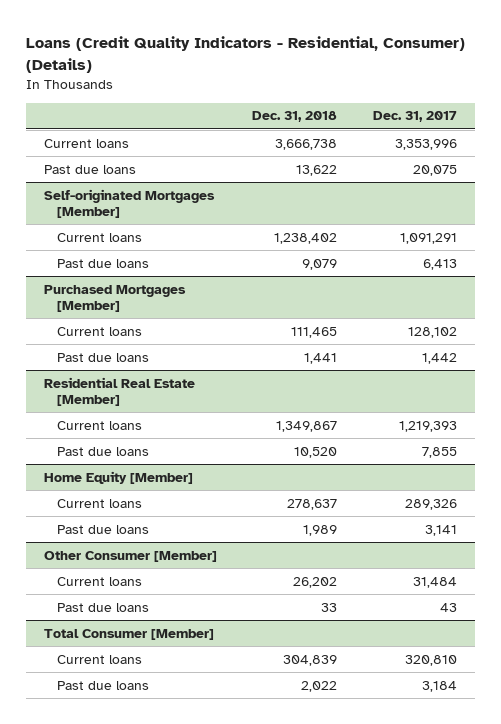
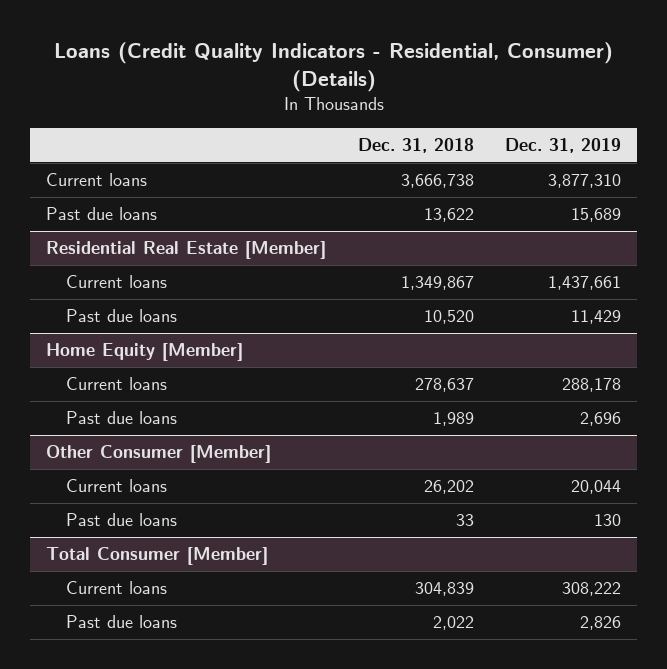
[372,111,457,123] Dec. 31, 2017 -> none
none -> [505,137,622,153] Dec. 31, 2019
[43,188,215,218] Self-originated Mortgages [Member] -> none
[56,232,142,242] Current loans -> none
[56,258,149,268] Past due loans -> none
[43,284,186,312] Purchased Mortgages [Member] -> none
[56,326,142,336] Current loans -> none
[56,352,149,362] Past due loans -> none

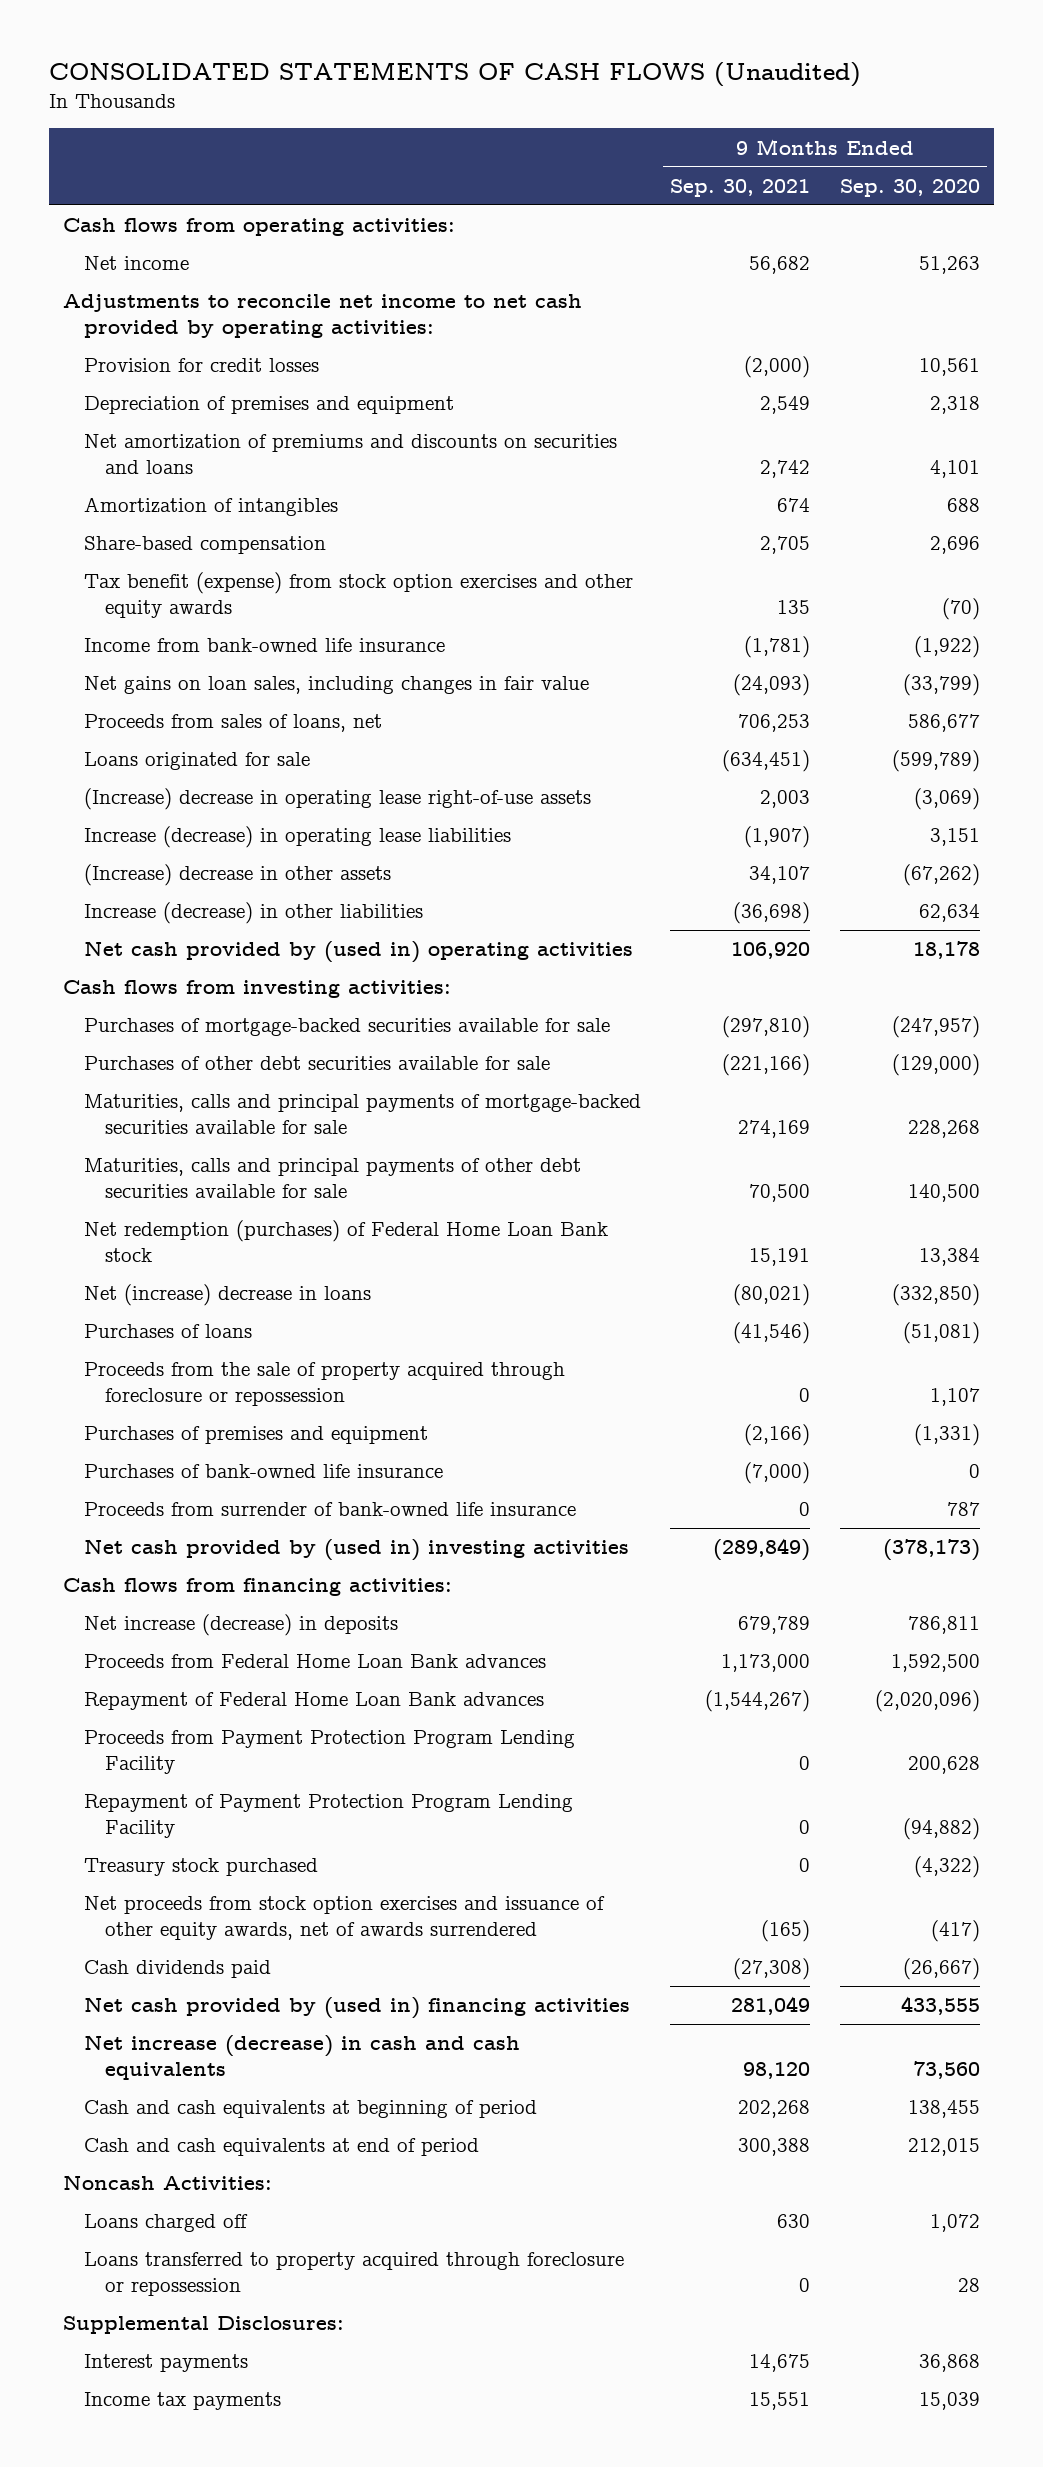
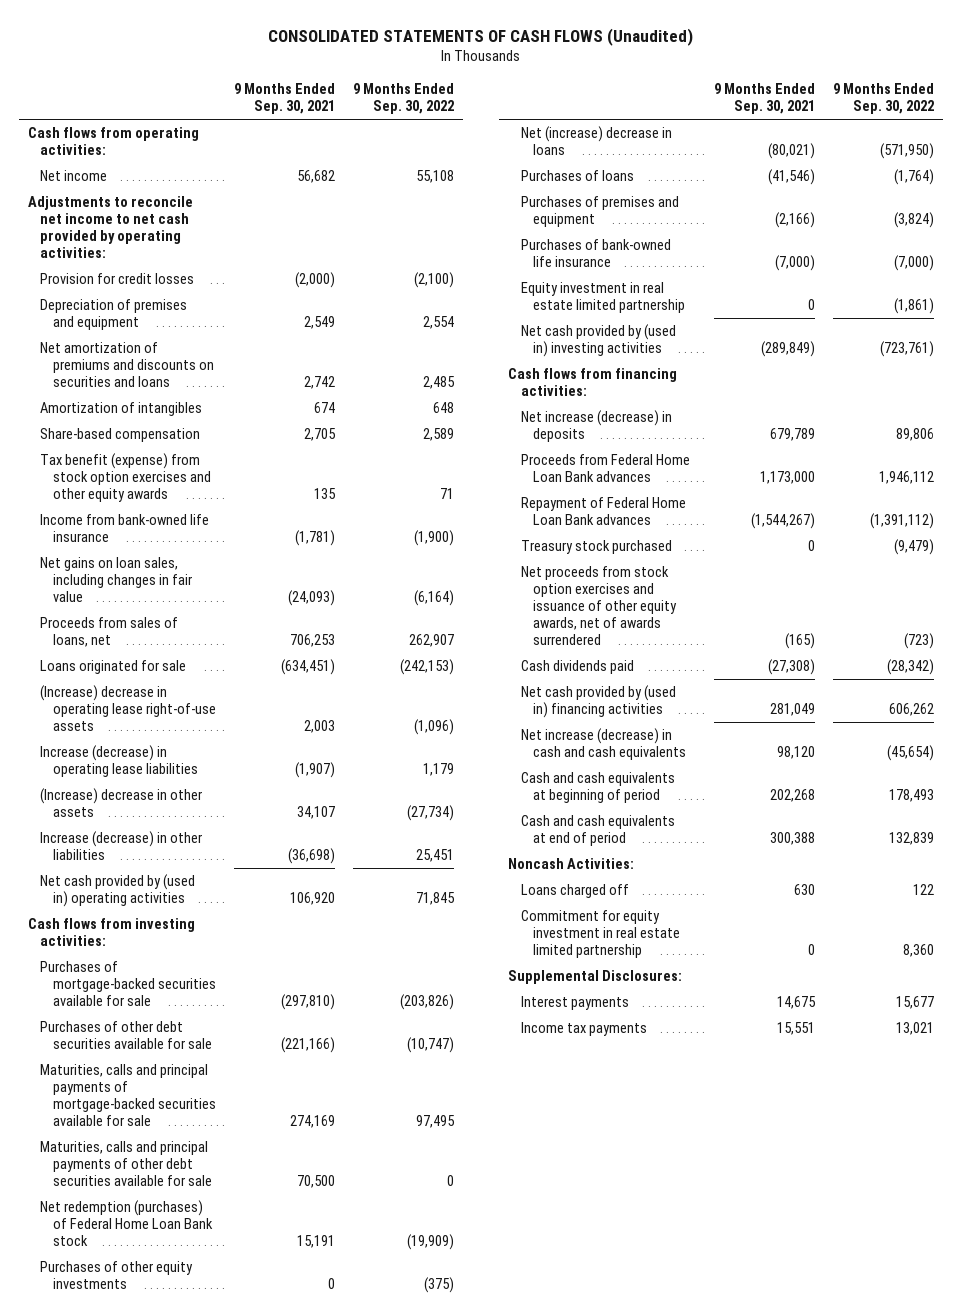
[839,178,980,197] Sep. 30, 2020 -> none
none -> [352,83,454,115] 9 Months Ended Sep. 30, 2022
none -> [40,1261,194,1290] Purchases of other equity investments
[84,1362,566,1406] Proceeds from the sale of property acquired through foreclosure or repossession -> none
[84,1502,577,1517] Proceeds from surrender of bank-owned life insurance -> none
none -> [520,282,686,314] Equity investment in real estate limited partnership
[84,1730,576,1774] Proceeds from Payment Protection Program Lending Facility -> none
[84,1794,574,1838] Repayment of Payment Protection Program Lending Facility -> none
[84,2252,625,2296] Loans transferred to property acquired through foreclosure or repossession -> none
none -> [520,910,681,959] Commitment for equity investment in real estate limited partnership

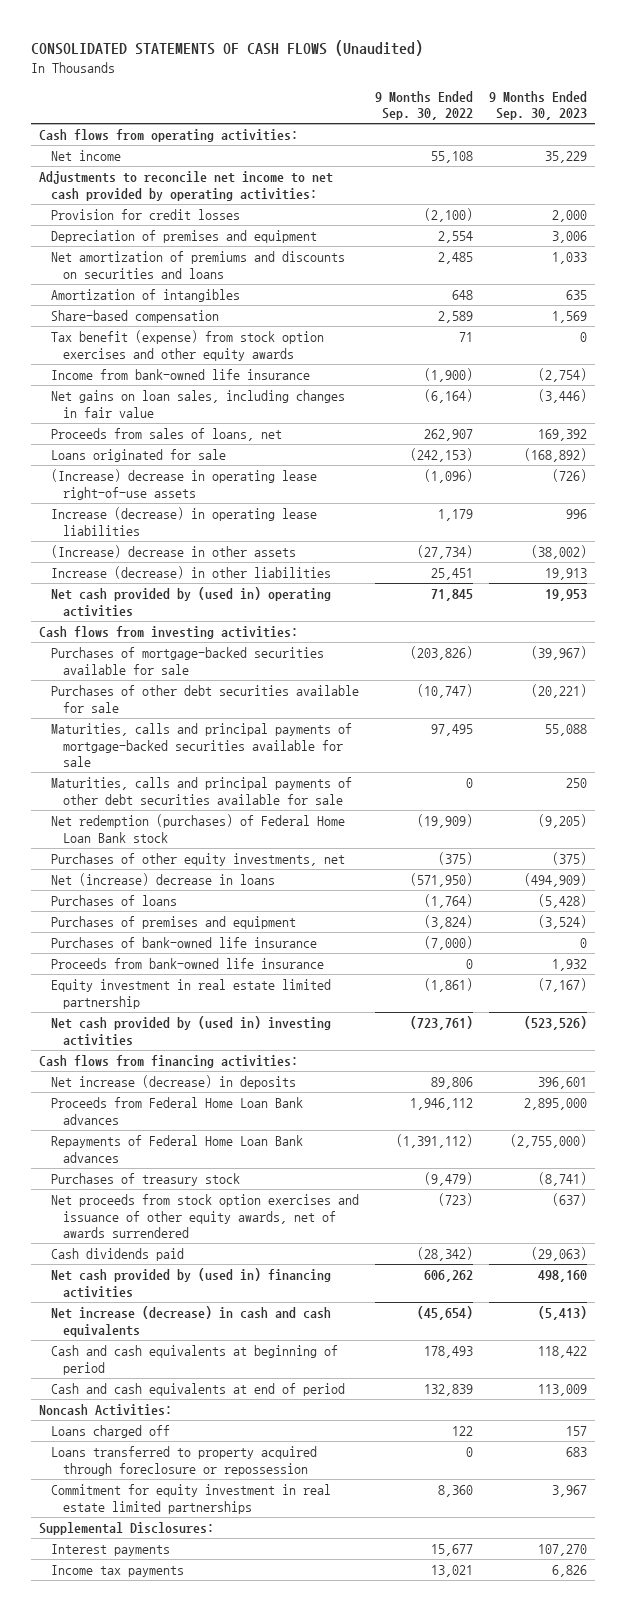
[233,83,335,115] 9 Months Ended Sep. 30, 2021 -> none
none -> [489,90,588,121] 9 Months Ended Sep. 30, 2023
[40,1261,194,1290] Purchases of other equity investments -> [51,853,346,867] Purchases of other equity investments, net
none -> [51,958,325,970] Proceeds from bank-owned life insurance
[520,497,686,526] Repayment of Federal Home Loan Bank advances -> [51,1135,304,1163] Repayments of Federal Home Loan Bank advances
[520,540,672,555] Treasury stock purchased -> [51,1173,241,1187] Purchases of treasury stock
none -> [51,1446,318,1476] Loans transferred to property acquired through foreclosure or repossession
[520,910,681,959] Commitment for equity investment in real estate limited partnership -> [51,1484,332,1514] Commitment for equity investment in real estate limited partnerships

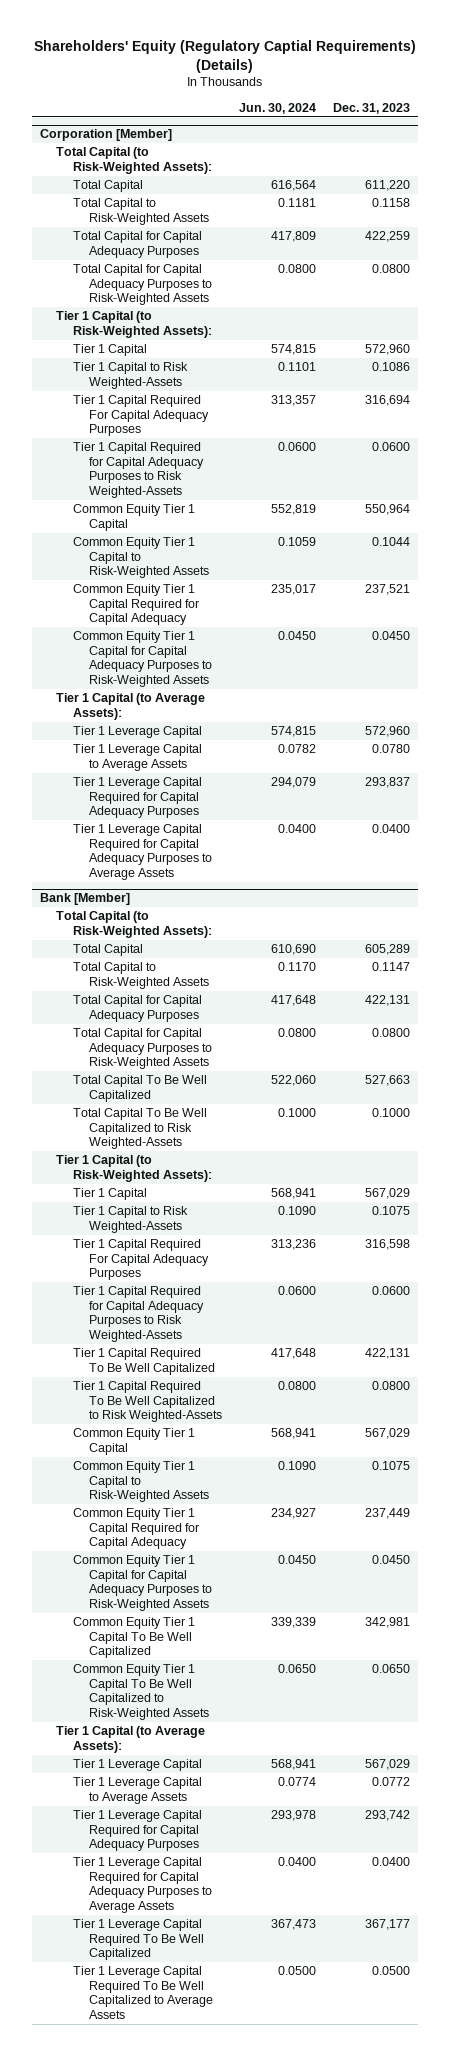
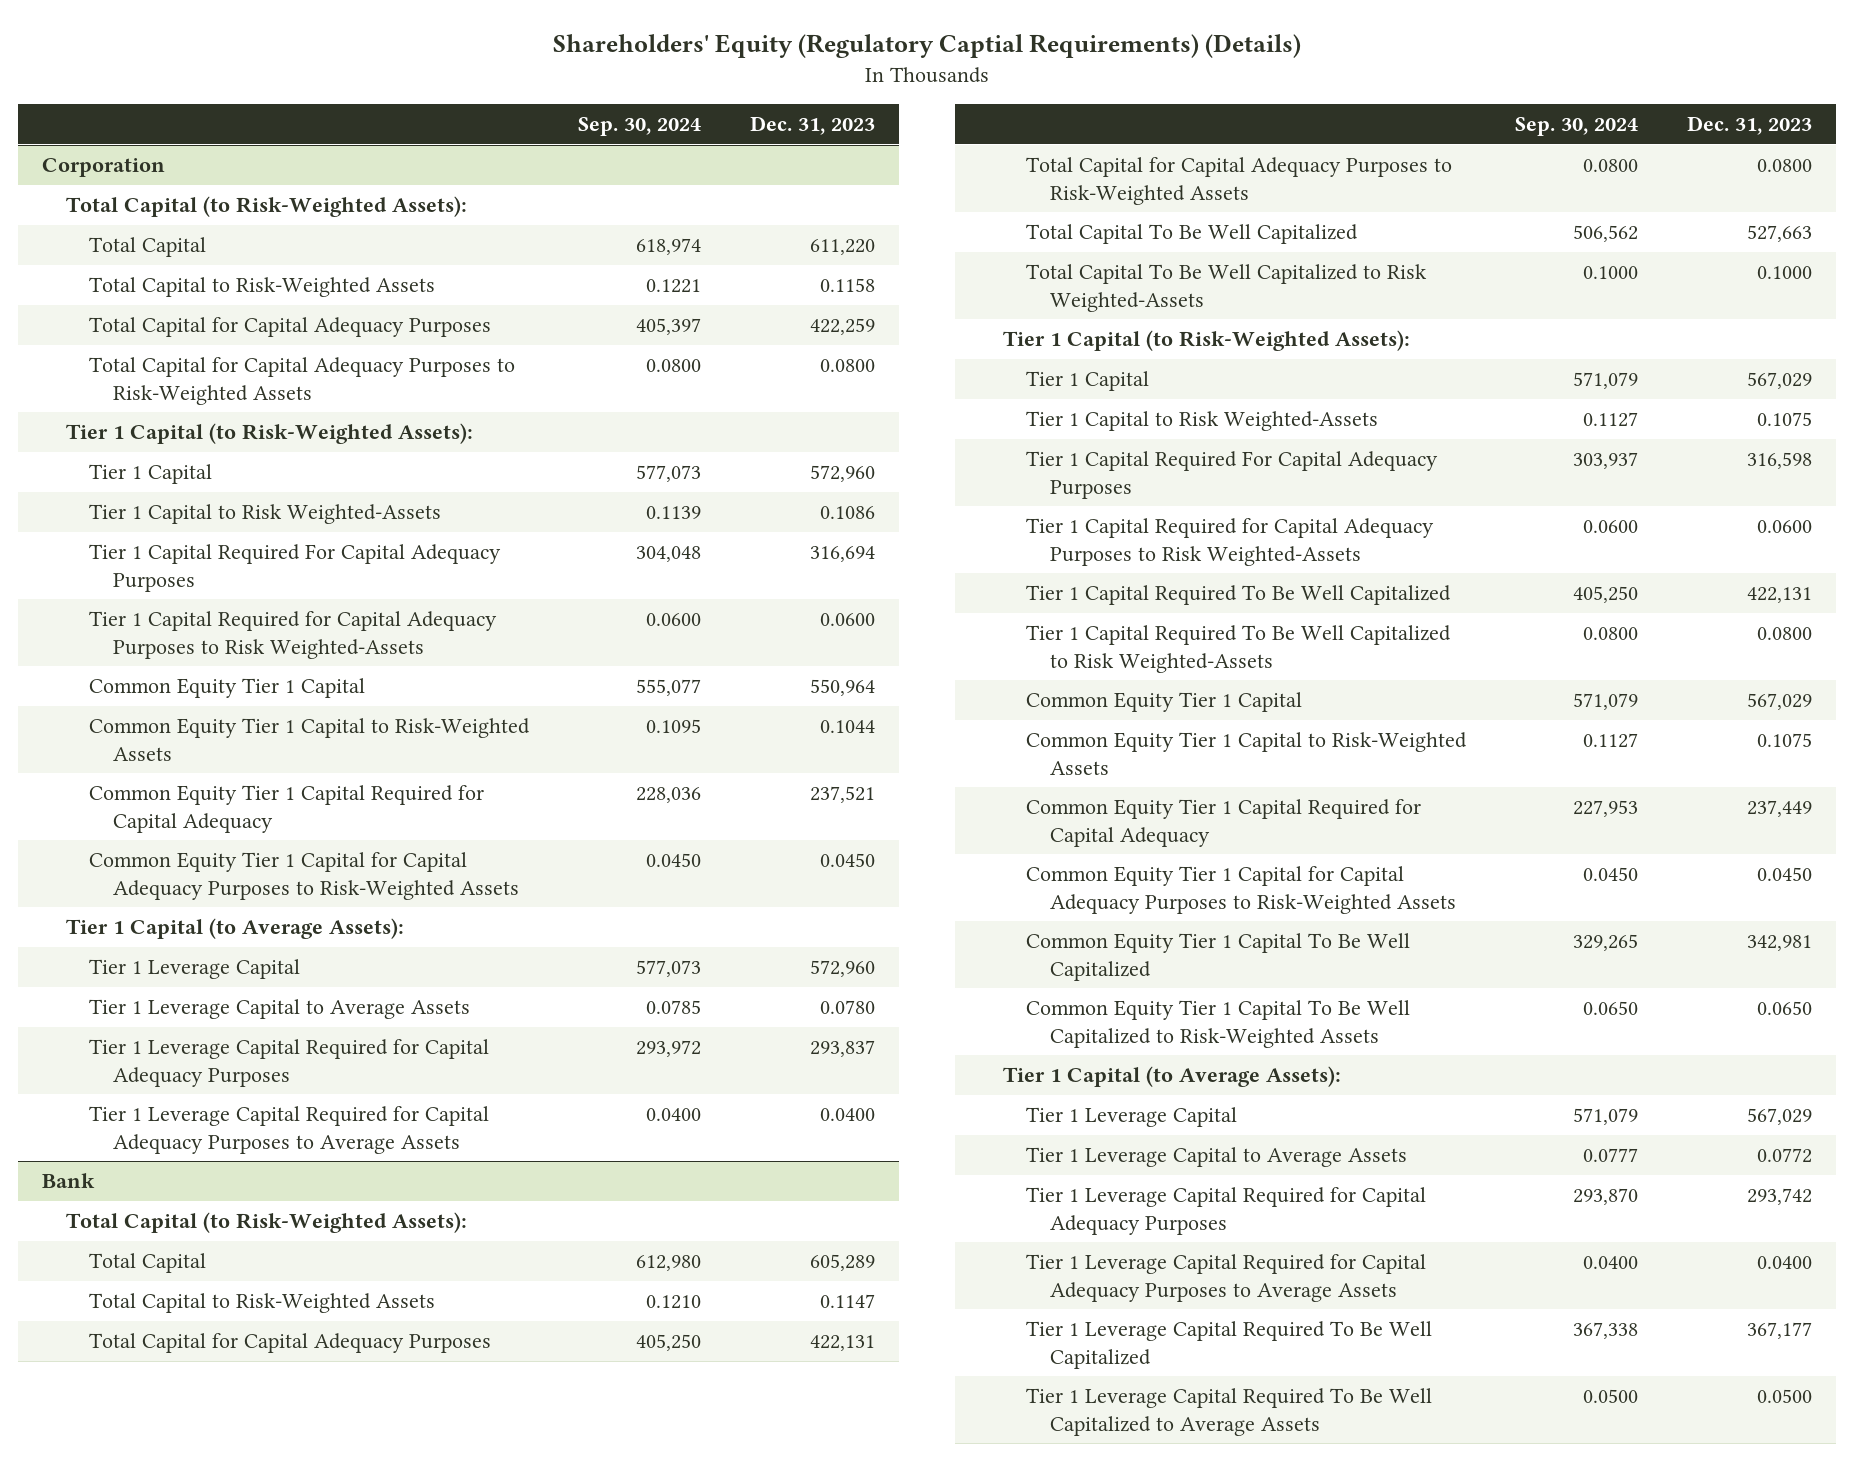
[238,102,316,114] Jun. 30, 2024 -> none
none -> [578,117,702,137] Sep. 30, 2024
[40,129,173,142] Corporation [Member] -> [42,158,166,178] Corporation
[40,893,131,906] Bank [Member] -> [42,1173,96,1189] Bank

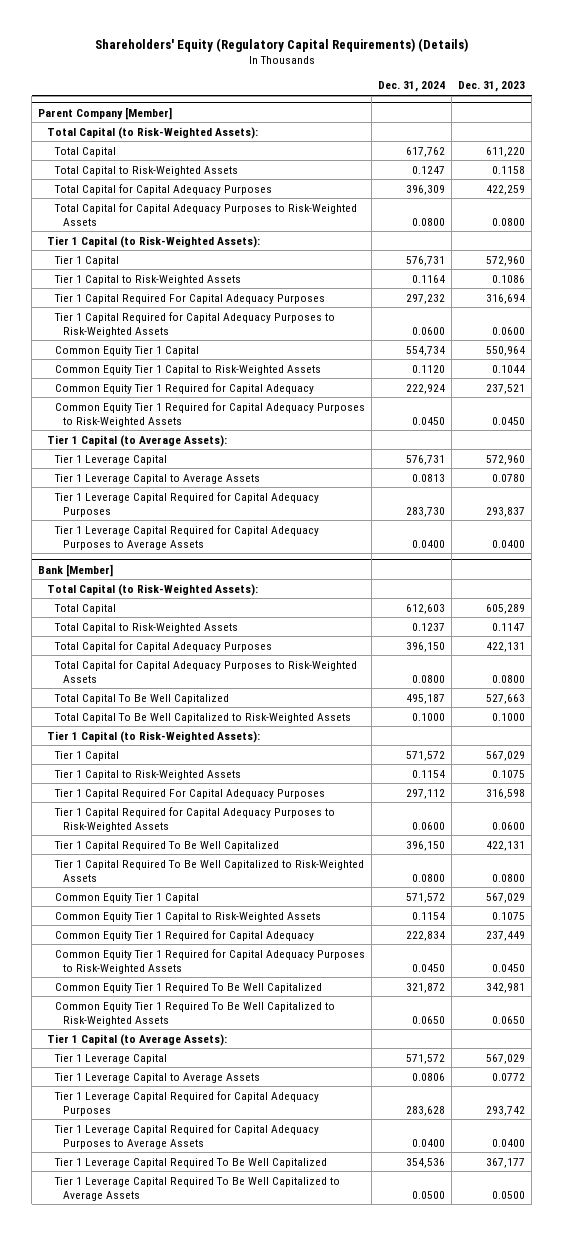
[553,34,1302,59] Shareholders' Equity (Regulatory Captial Requirements) (Details) -> [94,38,468,53] Shareholders' Equity (Regulatory Capital Requirements) (Details)
[578,117,702,137] Sep. 30, 2024 -> none
none -> [378,81,446,93] Dec. 31, 2024
[42,158,166,178] Corporation -> [38,106,173,120] Parent Company [Member]
[89,504,442,525] Tier 1 Capital to Risk Weighted-Assets -> [53,274,241,285] Tier 1 Capital to Risk-Weighted Assets
[89,611,498,659] Tier 1 Capital Required for Capital Adequacy Purposes to Risk Weighted-Assets -> [53,311,335,337] Tier 1 Capital Required for Capital Adequacy Purposes to Risk-Weighted Assets
[89,785,485,833] Common Equity Tier 1 Capital Required for Capital Adequacy -> [54,382,314,394] Common Equity Tier 1 Required for Capital Adequacy
[89,852,519,900] Common Equity Tier 1 Capital for Capital Adequacy Purposes to Risk-Weighted Assets -> [54,401,365,427] Common Equity Tier 1 Required for Capital Adequacy Purposes to Risk-Weighted Assets
[42,1173,96,1189] Bank -> [38,563,114,577] Bank [Member]
[1026,264,1428,312] Total Capital To Be Well Capitalized to Risk Weighted-Assets -> [53,712,351,723] Total Capital To Be Well Capitalized to Risk-Weighted Assets
[1026,411,1379,432] Tier 1 Capital to Risk Weighted-Assets -> [53,769,241,780] Tier 1 Capital to Risk-Weighted Assets
[1026,518,1435,566] Tier 1 Capital Required for Capital Adequacy Purposes to Risk Weighted-Assets -> [53,806,335,832] Tier 1 Capital Required for Capital Adequacy Purposes to Risk-Weighted Assets
[1026,625,1452,673] Tier 1 Capital Required To Be Well Capitalized to Risk Weighted-Assets -> [53,859,364,882] Tier 1 Capital Required To Be Well Capitalized to Risk-Weighted Assets
[1026,799,1422,847] Common Equity Tier 1 Capital Required for Capital Adequacy -> [54,929,314,941] Common Equity Tier 1 Required for Capital Adequacy
[1026,866,1456,914] Common Equity Tier 1 Capital for Capital Adequacy Purposes to Risk-Weighted Assets -> [54,948,365,974] Common Equity Tier 1 Required for Capital Adequacy Purposes to Risk-Weighted Assets
[1026,933,1411,981] Common Equity Tier 1 Capital To Be Well Capitalized -> [54,982,322,993] Common Equity Tier 1 Required To Be Well Capitalized
[1026,1000,1411,1048] Common Equity Tier 1 Capital To Be Well Capitalized to Risk-Weighted Assets -> [54,1001,335,1026] Common Equity Tier 1 Required To Be Well Capitalized to Risk-Weighted Assets

